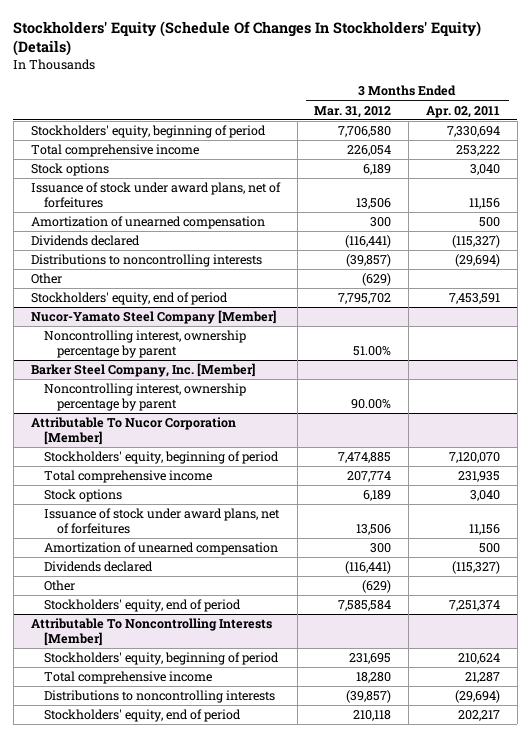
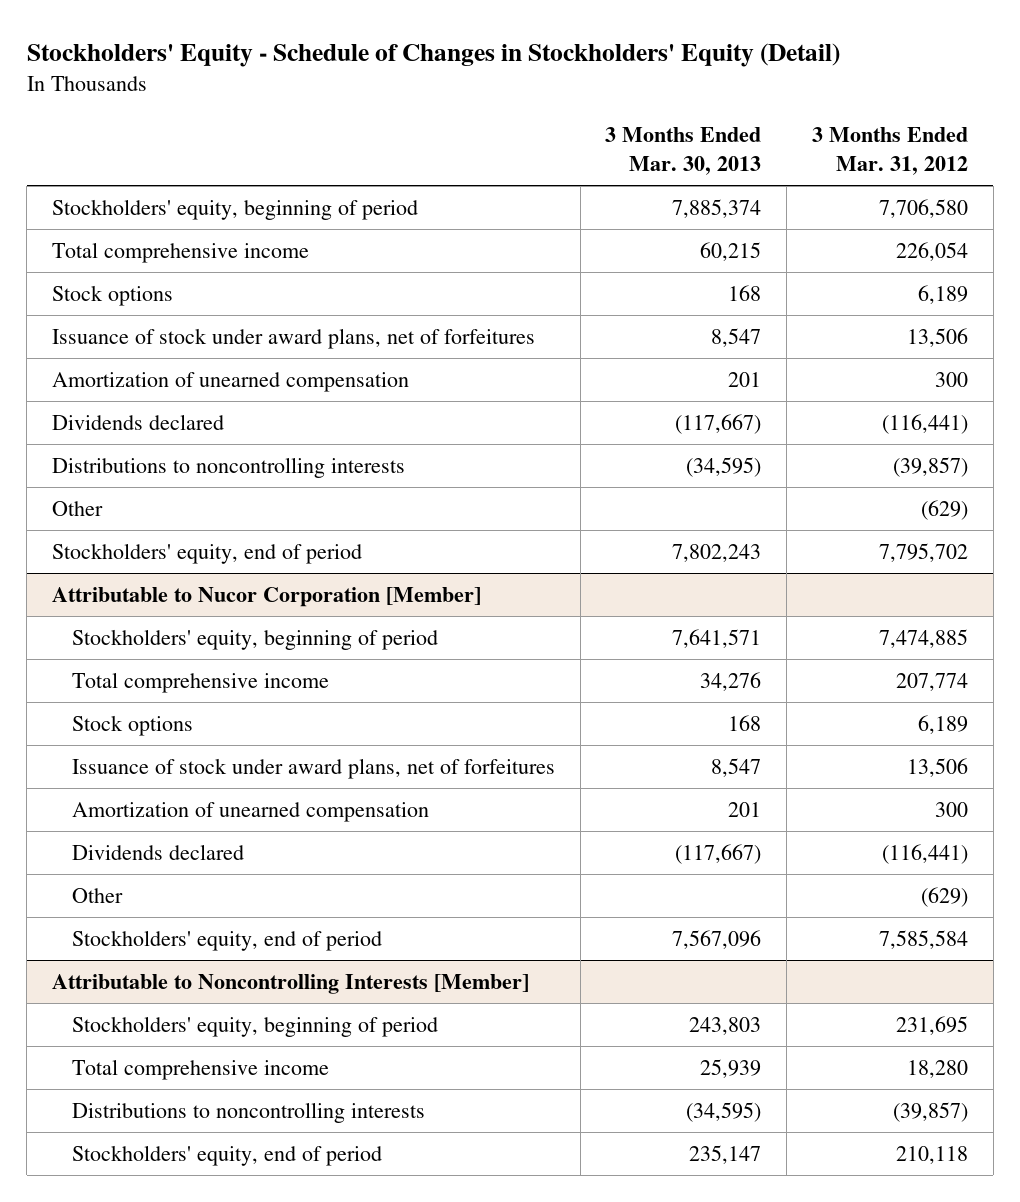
[13,20,482,56] Stockholders' Equity (Schedule Of Changes In Stockholders' Equity) (Details) -> [26,43,840,68] Stockholders' Equity - Schedule of Changes in Stockholders' Equity (Detail)
[426,105,501,118] Apr. 02, 2011 -> none
none -> [605,127,762,175] 3 Months Ended Mar. 30, 2013
[30,310,276,325] Nucor-Yamato Steel Company [Member] -> none
[43,330,246,358] Noncontrolling interest, ownership percentage by parent -> none
[30,363,255,378] Barker Steel Company, Inc. [Member] -> none
[43,383,246,411] Noncontrolling interest, ownership percentage by parent -> none
[30,417,236,445] Attributable To Nucor Corporation [Member] -> [52,587,482,608] Attributable to Nucor Corporation [Member]
[30,618,272,646] Attributable To Noncontrolling Interests [Member] -> [52,974,530,995] Attributable to Noncontrolling Interests [Member]

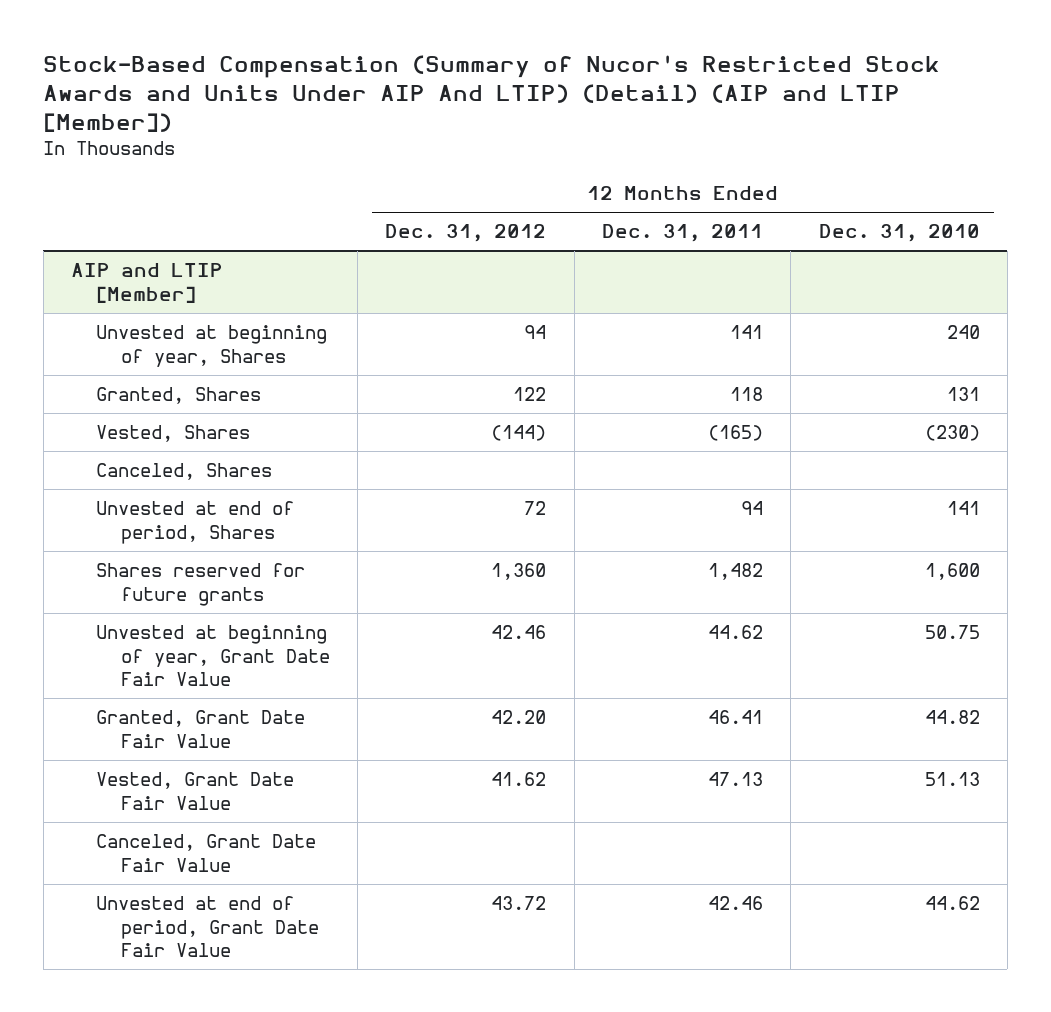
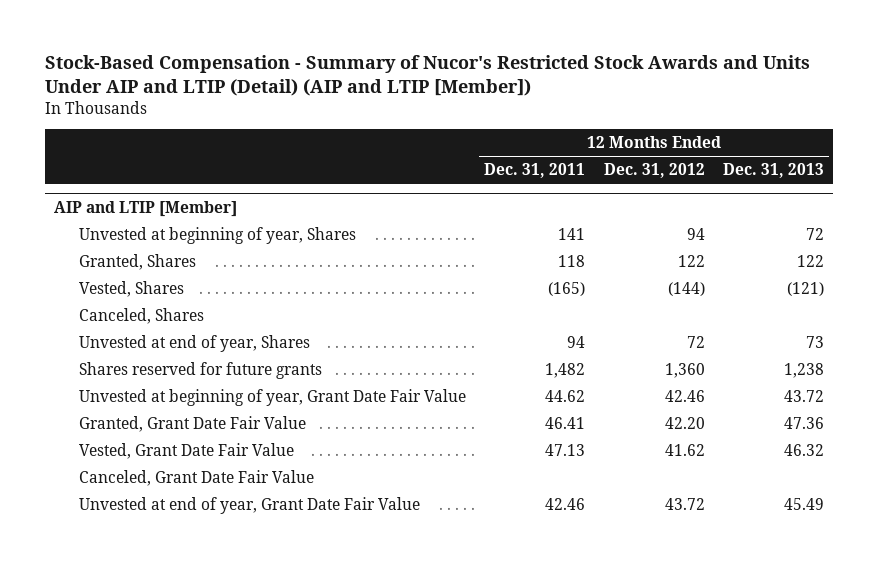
[43,55,941,133] Stock-Based Compensation (Summary of Nucor's Restricted Stock Awards and Units Under AIP And LTIP) (Detail) (AIP and LTIP [Member]) -> [44,54,810,96] Stock-Based Compensation - Summary of Nucor's Restricted Stock Awards and Units Under AIP and LTIP (Detail) (AIP and LTIP [Member])
[818,224,980,243] Dec. 31, 2010 -> none
none -> [722,163,824,179] Dec. 31, 2013
[95,501,294,544] Unvested at end of period, Shares -> [78,335,310,353] Unvested at end of year, Shares
[95,896,319,958] Unvested at end of period, Grant Date Fair Value -> [78,497,420,515] Unvested at end of year, Grant Date Fair Value

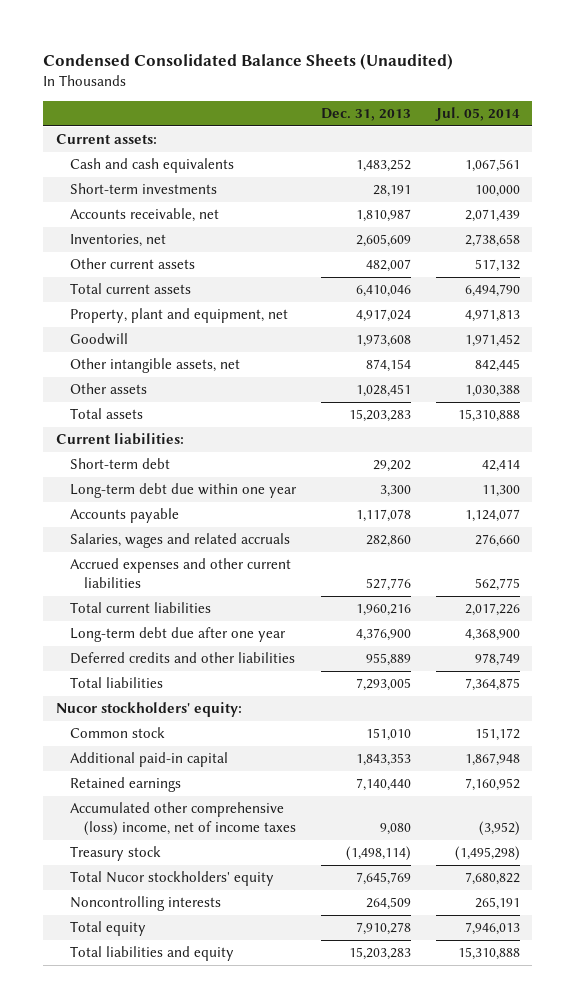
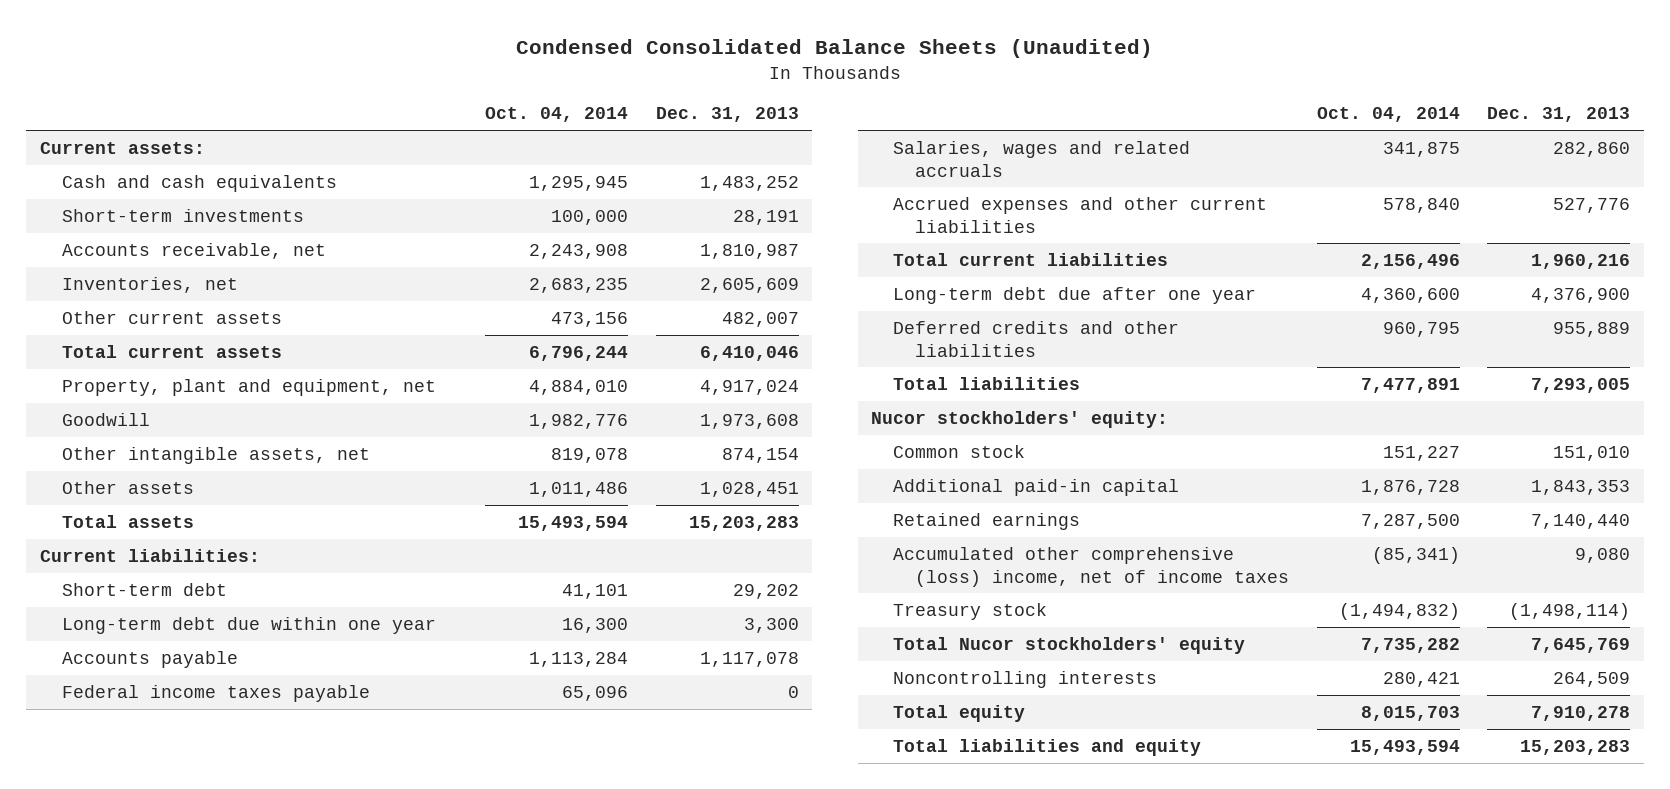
[434,107,520,122] Jul. 05, 2014 -> none
none -> [485,107,629,123] Oct. 04, 2014
none -> [61,684,370,702] Federal income taxes payable

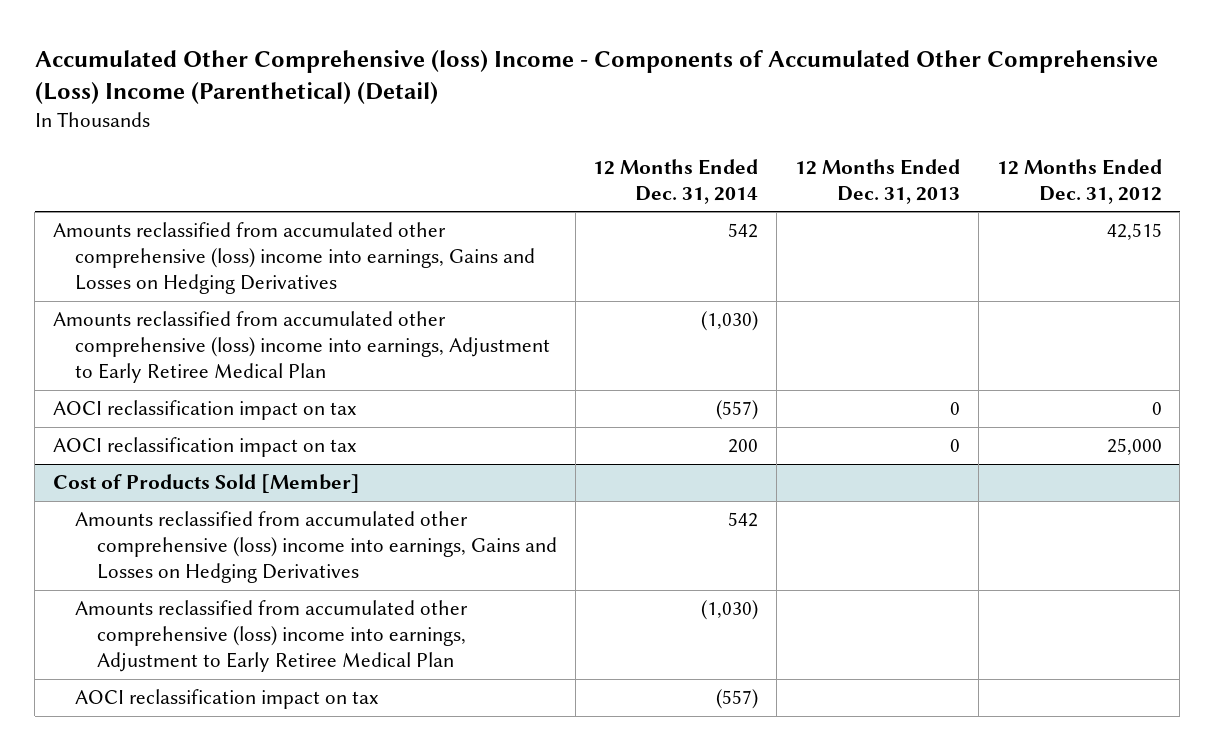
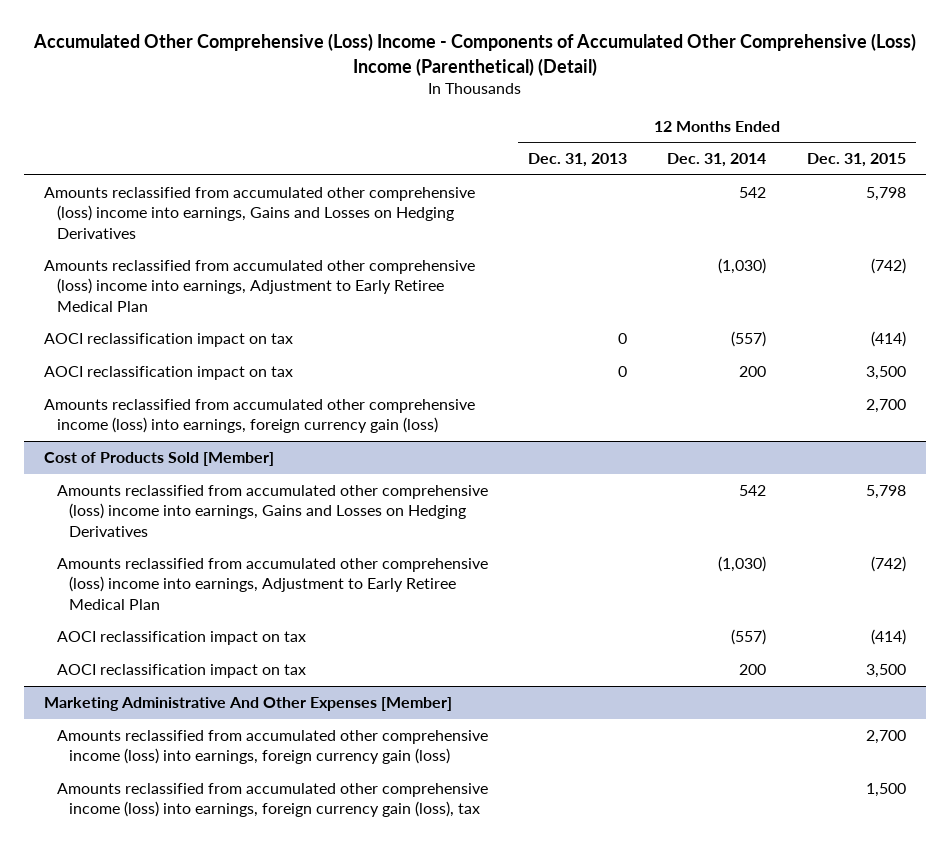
[34,49,1158,105] Accumulated Other Comprehensive (loss) Income - Components of Accumulated Other Comprehensive (Loss) Income (Parenthetical) (Detail) -> [32,33,916,76] Accumulated Other Comprehensive (Loss) Income - Components of Accumulated Other Comprehensive (Loss) Income (Parenthetical) (Detail)
[996,158,1162,204] 12 Months Ended Dec. 31, 2012 -> none
none -> [806,153,906,168] Dec. 31, 2015
none -> [43,398,475,434] Amounts reclassified from accumulated other comprehensive income (loss) into earnings, foreign currency gain (loss)
none -> [56,663,306,678] AOCI reclassification impact on tax
none -> [43,696,452,711] Marketing Administrative And Other Expenses [Member]
none -> [56,729,488,765] Amounts reclassified from accumulated other comprehensive income (loss) into earnings, foreign currency gain (loss)
none -> [56,782,488,818] Amounts reclassified from accumulated other comprehensive income (loss) into earnings, foreign currency gain (loss), tax

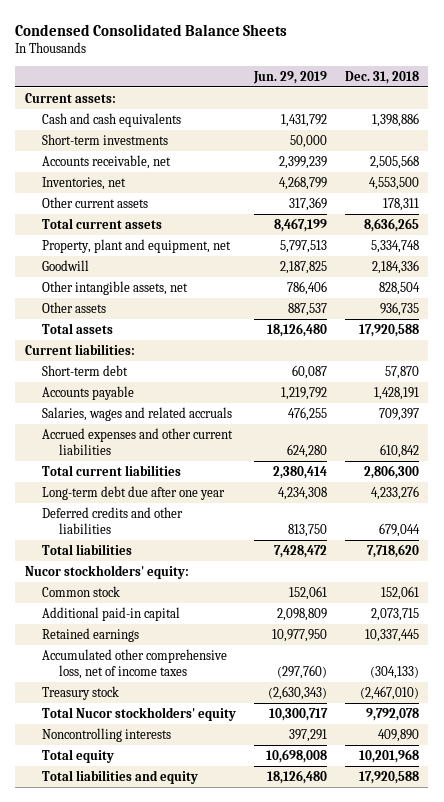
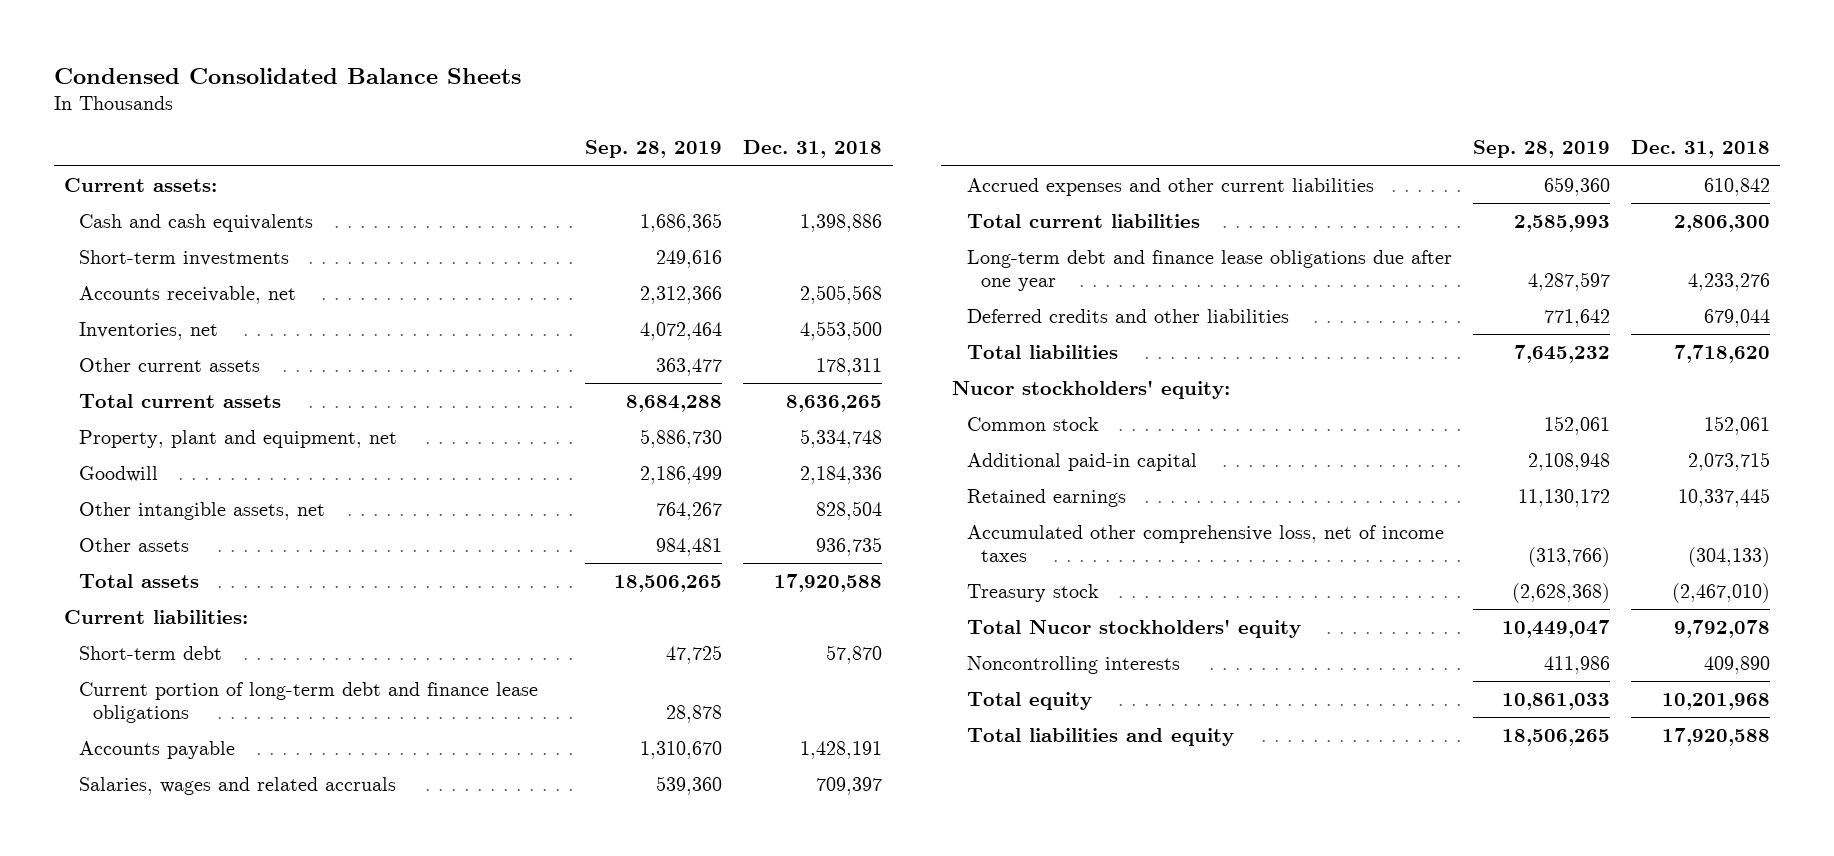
[253,70,328,84] Jun. 29, 2019 -> none
none -> [584,140,722,159] Sep. 28, 2019
none -> [78,681,538,723] Current portion of long-term debt and finance lease obligations
[41,485,225,500] Long-term debt due after one year -> [966,249,1452,291] Long-term debt and finance lease obligations due after one year

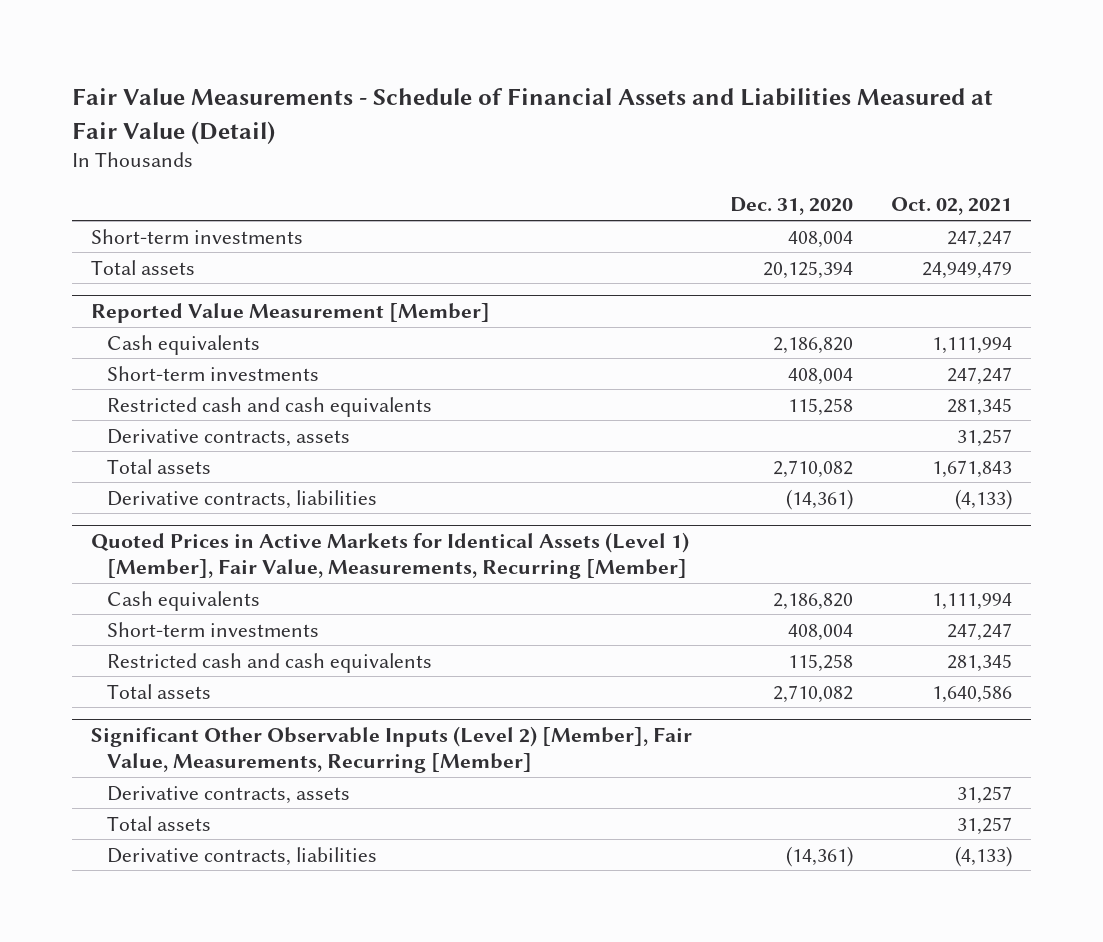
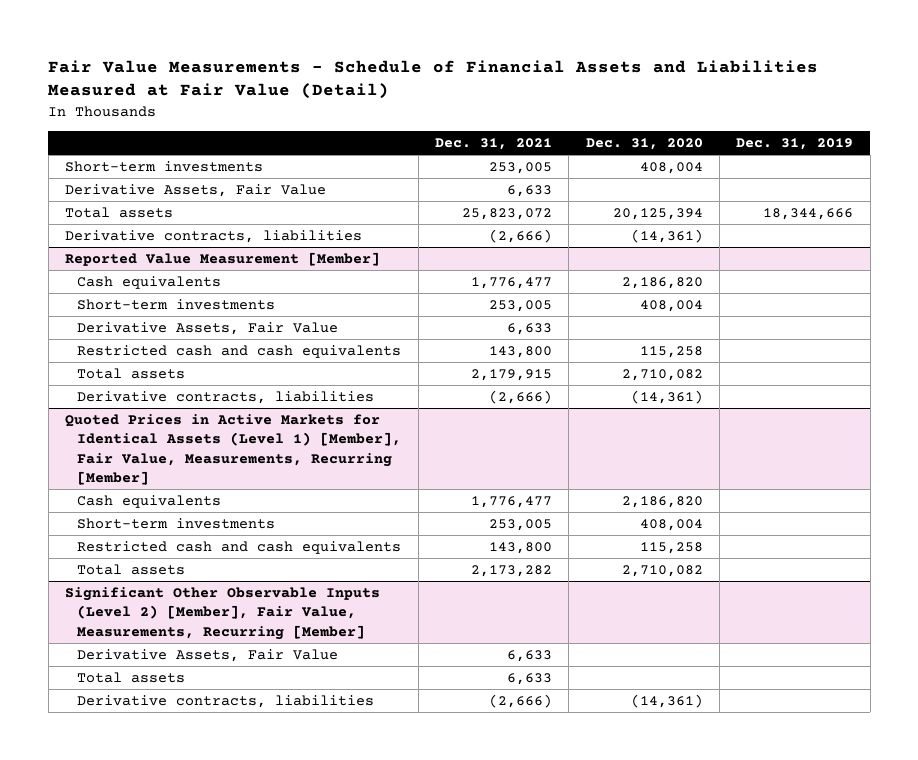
[890,197,1012,216] Oct. 02, 2021 -> none
none -> [435,138,553,151] Dec. 31, 2021
none -> [736,138,854,151] Dec. 31, 2019
none -> [64,184,326,198] Derivative Assets, Fair Value
none -> [64,230,362,244] Derivative contracts, liabilities
none -> [77,322,339,336] Derivative Assets, Fair Value
[106,428,350,447] Derivative contracts, assets -> none
[106,785,350,804] Derivative contracts, assets -> [77,649,339,663] Derivative Assets, Fair Value

